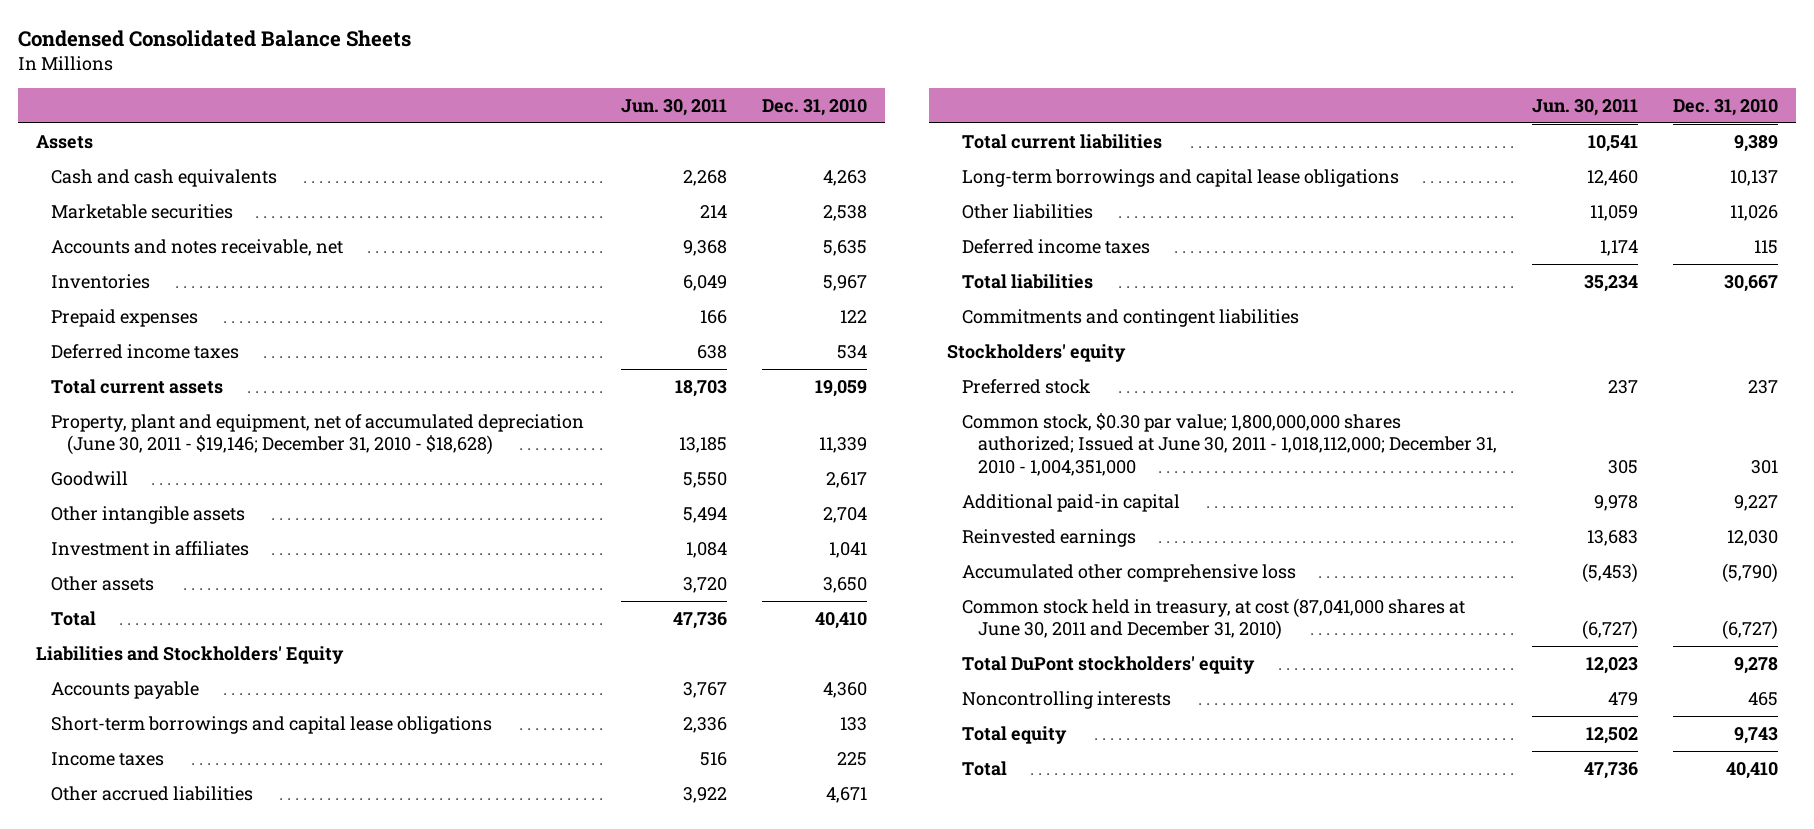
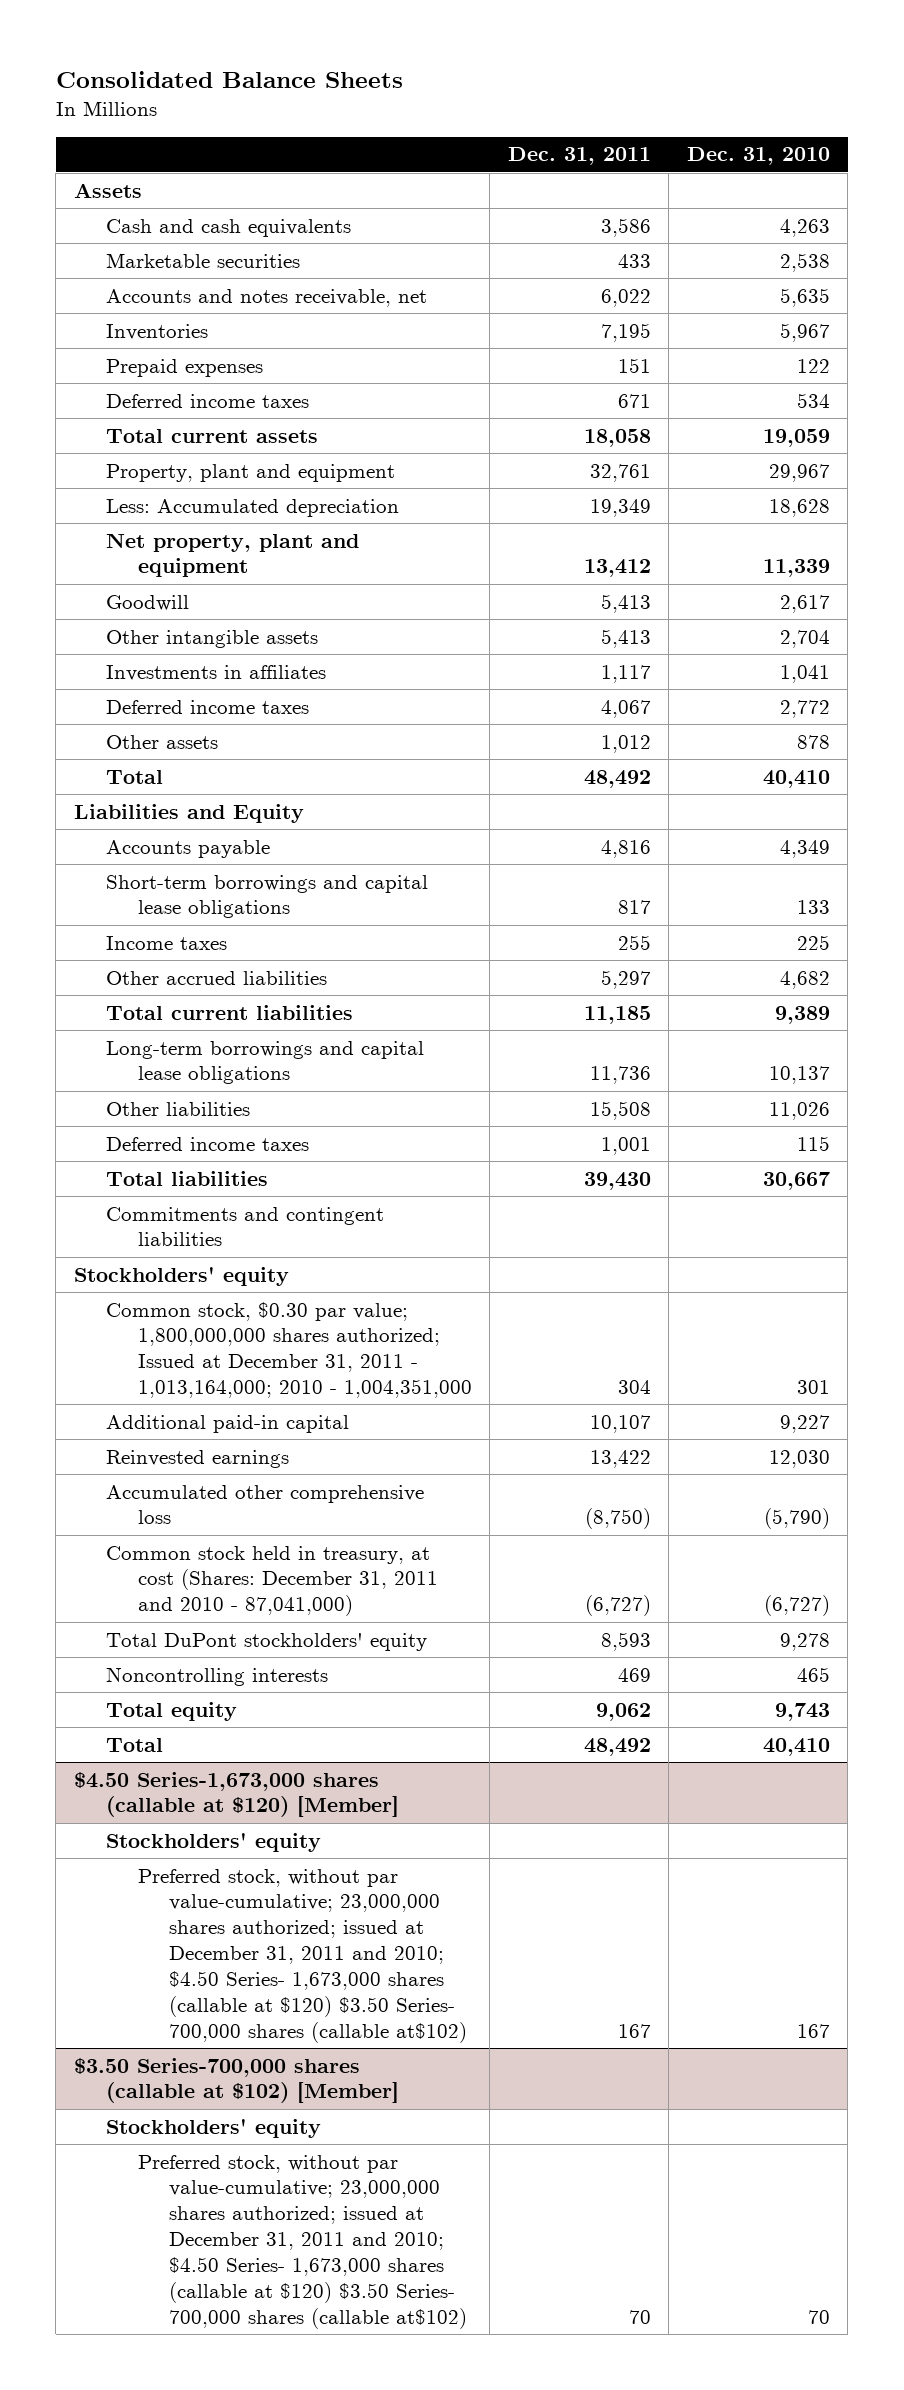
[18,30,412,48] Condensed Consolidated Balance Sheets -> [55,70,403,88] Consolidated Balance Sheets
[620,98,727,116] Jun. 30, 2011 -> none
none -> [507,147,651,166] Dec. 31, 2011
none -> [105,463,395,482] Property, plant and equipment
none -> [105,498,399,517] Less: Accumulated depreciation
[51,413,585,456] Property, plant and equipment, net of accumulated depreciation (June 30, 2011 - $19,146; December 31, 2010 - $18,628) -> [105,532,359,578] Net property, plant and equipment
[51,540,250,556] Investment in affiliates -> [105,664,326,681] Investments in affiliates
none -> [105,699,309,714] Deferred income taxes
[823,576,868,593] 3,650 -> [796,734,830,749] 878
[35,645,344,664] Liabilities and Stockholders' Equity -> [73,803,304,823] Liabilities and Equity
[823,681,868,698] 4,360 -> [779,839,830,858] 4,349
[826,786,868,803] 4,671 -> [779,970,830,989] 4,682
[962,378,1091,394] Preferred stock -> none
[962,412,1497,477] Common stock, $0.30 par value; 1,800,000,000 shares authorized; Issued at June 30, 2011 - 1,018,112,000; December 31, 2010 - 1,004,351,000 -> [105,1301,472,1399] Common stock, $0.30 par value; 1,800,000,000 shares authorized; Issued at December 31, 2011 - 1,013,164,000; 2010 - 1,004,351,000
[962,597,1466,641] Common stock held in treasury, at cost (87,041,000 shares at June 30, 2011 and December 31, 2010) -> [105,1545,438,1617] Common stock held in treasury, at cost (Shares: December 31, 2011 and 2010 - 87,041,000)
none -> [73,1771,399,1818] $4.50 Series-1,673,000 shares (callable at $120) [Member]
none -> [105,1832,321,1852] Stockholders' equity
none -> [137,1868,468,2043] Preferred stock, without par value-cumulative; 23,000,000 shares authorized; issued at December 31, 2011 and 2010; $4.50 Series- 1,673,000 shares (callable at $120) $3.50 Series- 700,000 shares (callable at$102)
none -> [73,2057,399,2104] $3.50 Series-700,000 shares (callable at $102) [Member]
none -> [105,2118,321,2138] Stockholders' equity
none -> [137,2154,468,2329] Preferred stock, without par value-cumulative; 23,000,000 shares authorized; issued at December 31, 2011 and 2010; $4.50 Series- 1,673,000 shares (callable at $120) $3.50 Series- 700,000 shares (callable at$102)

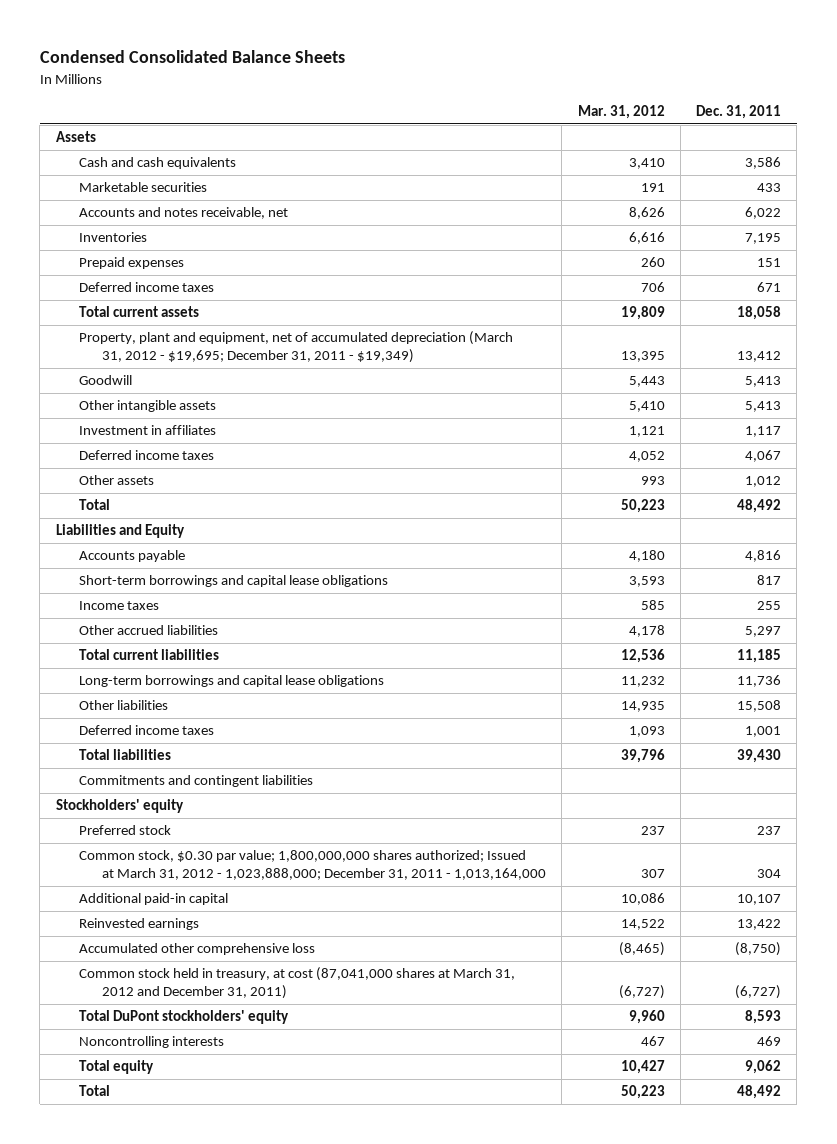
[55,70,403,88] Consolidated Balance Sheets -> [39,50,345,64] Condensed Consolidated Balance Sheets
[686,147,830,166] Dec. 31, 2010 -> none
none -> [577,105,665,120] Mar. 31, 2012
[105,463,395,482] Property, plant and equipment -> none
[105,498,399,517] Less: Accumulated depreciation -> none
[105,532,359,578] Net property, plant and equipment -> [78,331,513,364] Property, plant and equipment, net of accumulated depreciation (March 31, 2012 - $19,695; December 31, 2011 - $19,349)
[105,664,326,681] Investments in affiliates -> [78,425,216,436] Investment in affiliates
none -> [78,825,171,836] Preferred stock
[105,1301,472,1399] Common stock, $0.30 par value; 1,800,000,000 shares authorized; Issued at December 31, 2011 - 1,013,164,000; 2010 - 1,004,351,000 -> [78,850,546,881] Common stock, $0.30 par value; 1,800,000,000 shares authorized; Issued at March 31, 2012 - 1,023,888,000; December 31, 2011 - 1,013,164,000
[105,1545,438,1617] Common stock held in treasury, at cost (Shares: December 31, 2011 and 2010 - 87,041,000) -> [78,967,515,1000] Common stock held in treasury, at cost (87,041,000 shares at March 31, 2012 and December 31, 2011)
[73,1771,399,1818] $4.50 Series-1,673,000 shares (callable at $120) [Member] -> none
[105,1832,321,1852] Stockholders' equity -> none
[137,1868,468,2043] Preferred stock, without par value-cumulative; 23,000,000 shares authorized; issued at December 31, 2011 and 2010; $4.50 Series- 1,673,000 shares (callable at $120) $3.50 Series- 700,000 shares (callable at$102) -> none
[73,2057,399,2104] $3.50 Series-700,000 shares (callable at $102) [Member] -> none
[105,2118,321,2138] Stockholders' equity -> none
[137,2154,468,2329] Preferred stock, without par value-cumulative; 23,000,000 shares authorized; issued at December 31, 2011 and 2010; $4.50 Series- 1,673,000 shares (callable at $120) $3.50 Series- 700,000 shares (callable at$102) -> none

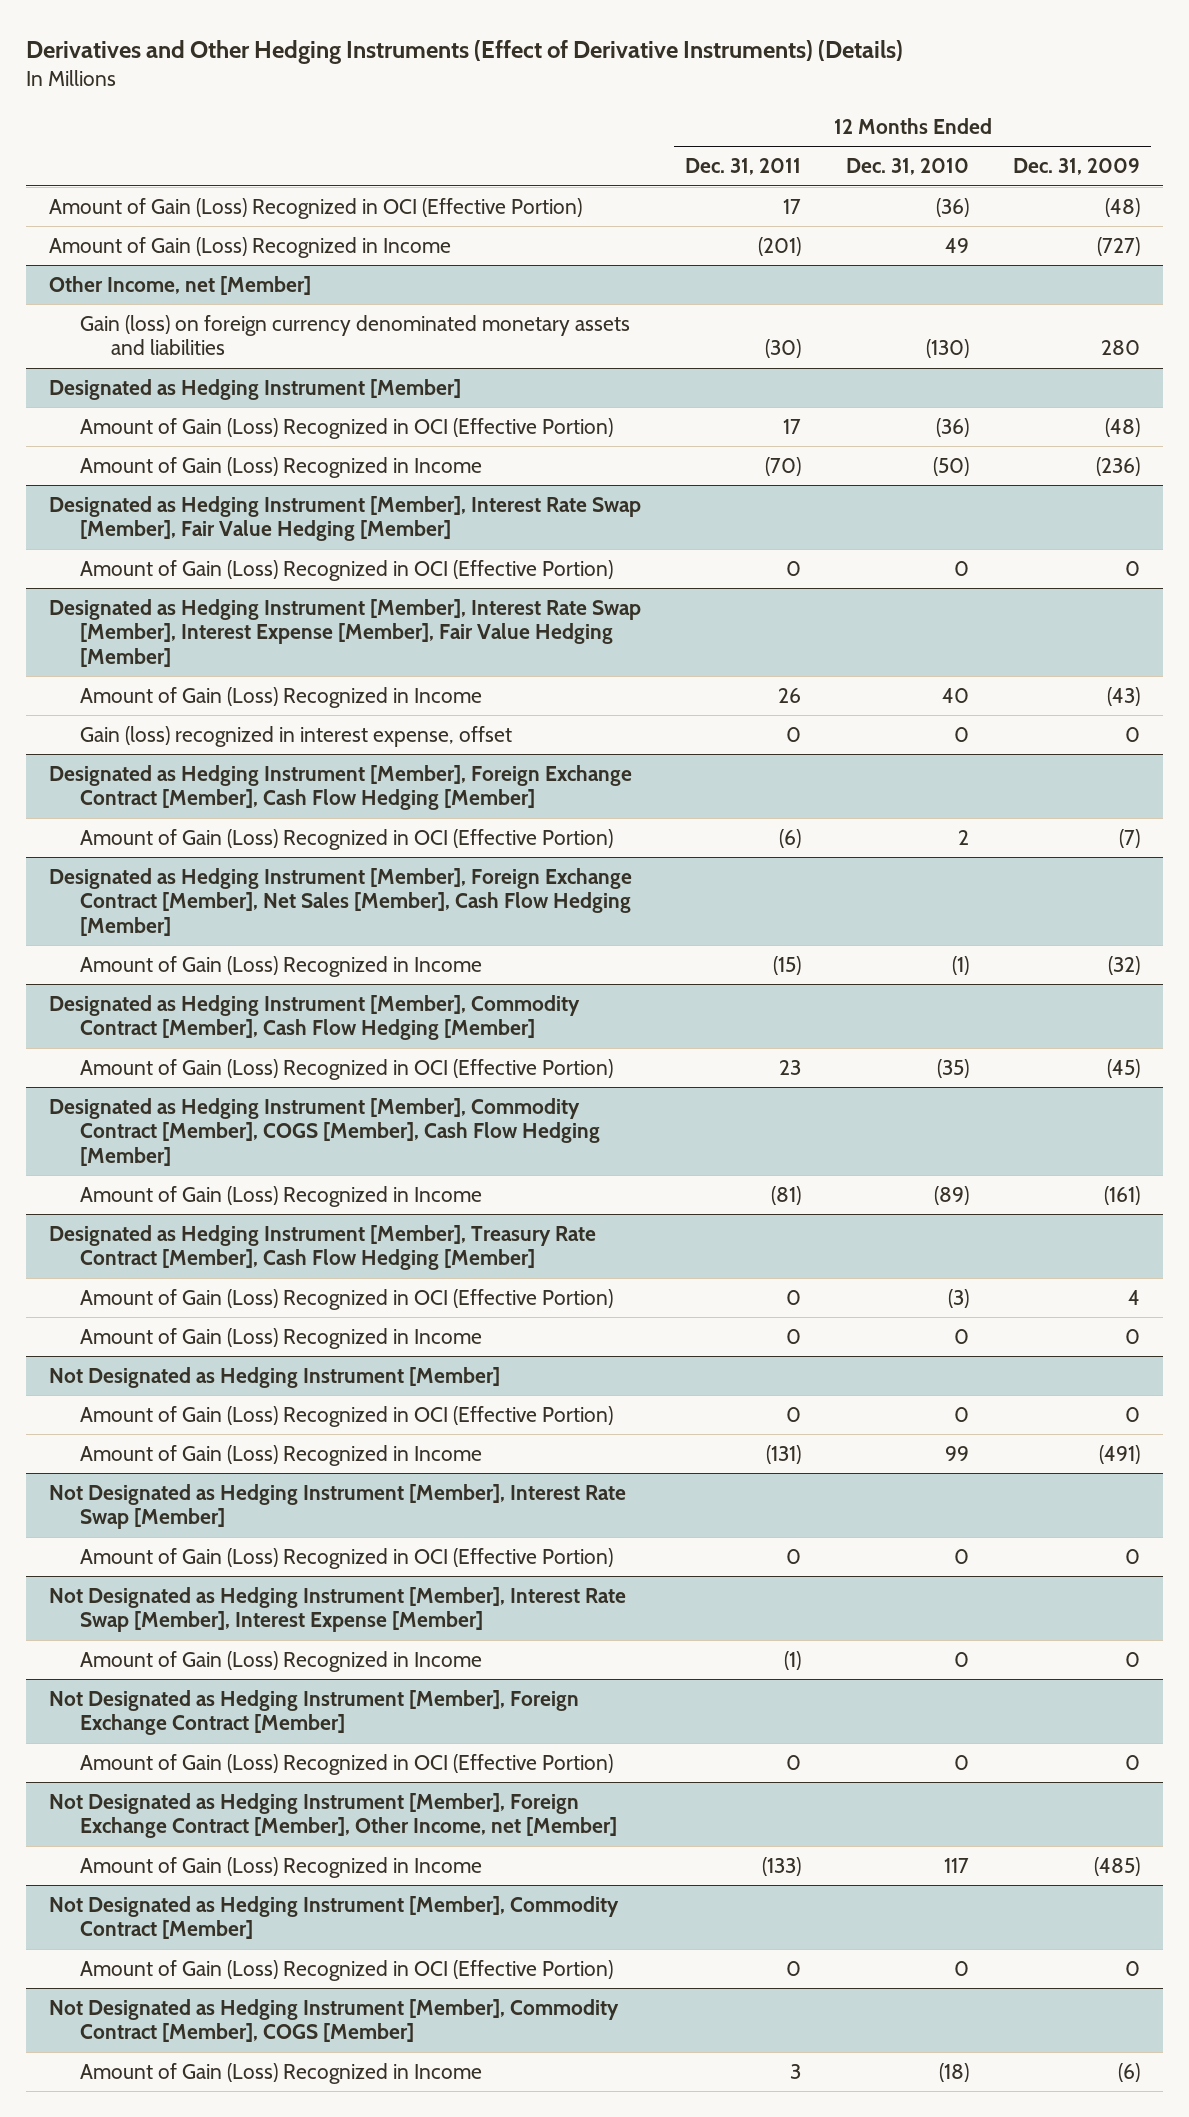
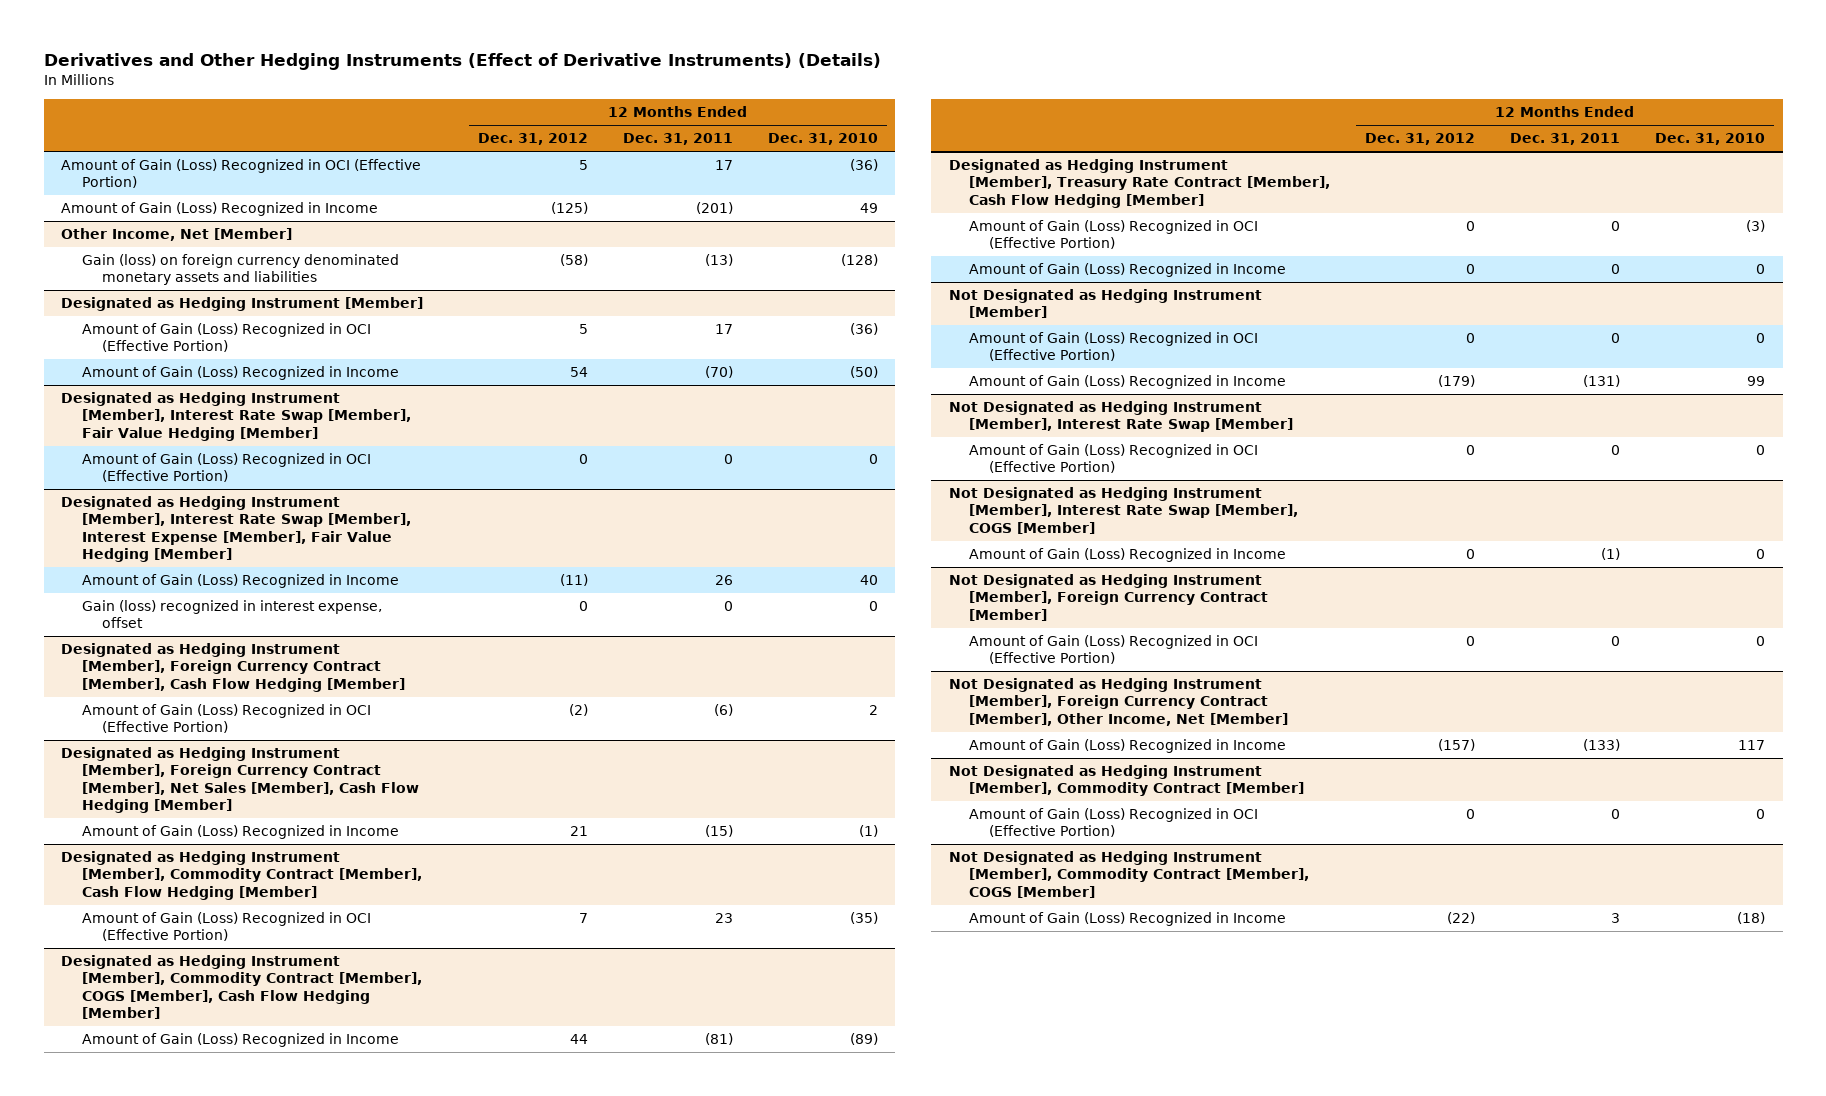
[1013,158,1141,176] Dec. 31, 2009 -> none
none -> [477,133,588,146] Dec. 31, 2012
[48,275,311,295] Other Income, net [Member] -> [61,228,293,242] Other Income, Net [Member]
[765,339,802,359] (30) -> [704,254,733,267] (13)
[925,339,969,359] (130) -> [840,254,878,267] (128)
[48,764,632,811] Designated as Hedging Instrument [Member], Foreign Exchange Contract [Member], Cash Flow Hedging [Member] -> [61,643,405,692] Designated as Hedging Instrument [Member], Foreign Currency Contract [Member], Cash Flow Hedging [Member]
[48,867,632,936] Designated as Hedging Instrument [Member], Foreign Exchange Contract [Member], Net Sales [Member], Cash Flow Hedging [Member] -> [61,747,419,814] Designated as Hedging Instrument [Member], Foreign Currency Contract [Member], Net Sales [Member], Cash Flow Hedging [Member]
[48,1586,626,1633] Not Designated as Hedging Instrument [Member], Interest Rate Swap [Member], Interest Expense [Member] -> [948,487,1298,534] Not Designated as Hedging Instrument [Member], Interest Rate Swap [Member], COGS [Member]
[48,1689,579,1736] Not Designated as Hedging Instrument [Member], Foreign Exchange Contract [Member] -> [948,574,1268,621] Not Designated as Hedging Instrument [Member], Foreign Currency Contract [Member]
[48,1792,617,1839] Not Designated as Hedging Instrument [Member], Foreign Exchange Contract [Member], Other Income, net [Member] -> [948,678,1288,726] Not Designated as Hedging Instrument [Member], Foreign Currency Contract [Member], Other Income, Net [Member]

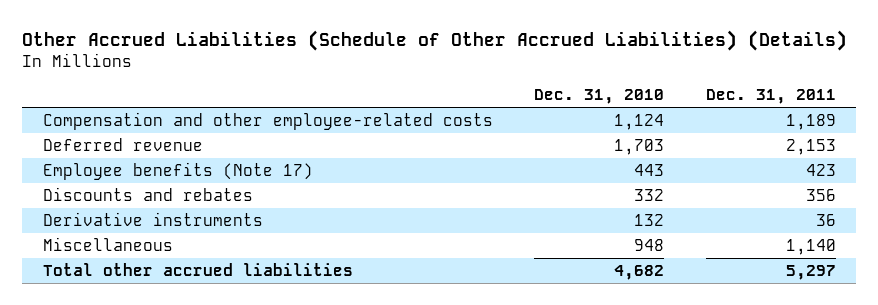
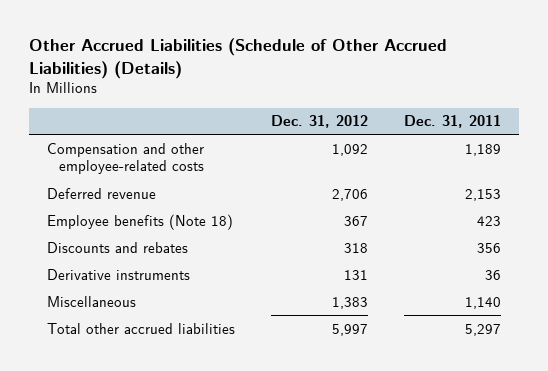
[534,88,665,104] Dec. 31, 2010 -> none
none -> [271,115,369,129] Dec. 31, 2012
[42,162,313,181] Employee benefits (Note 17) -> [46,213,233,230] Employee benefits (Note 18)

